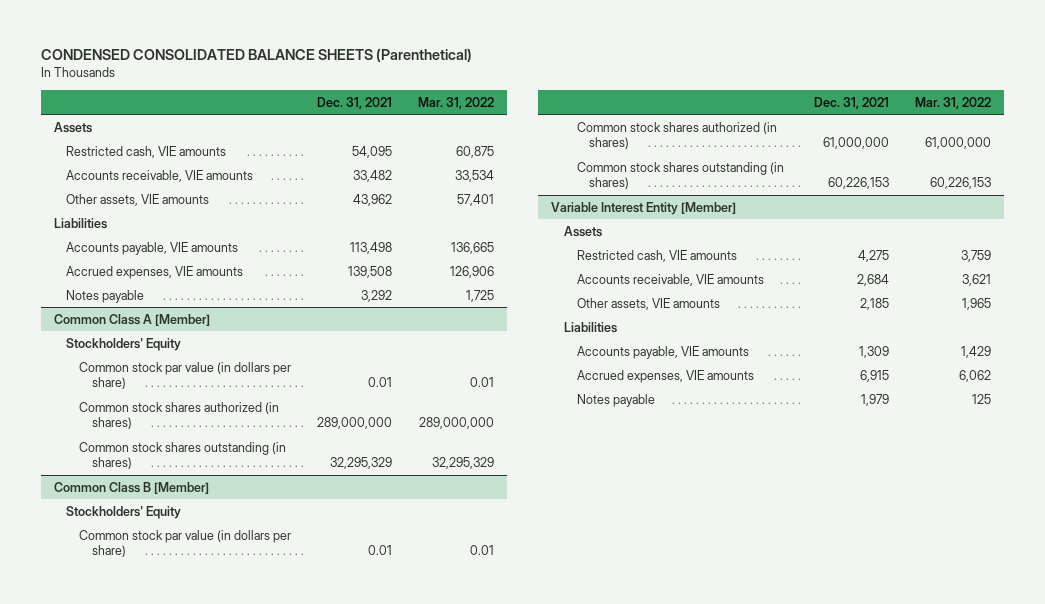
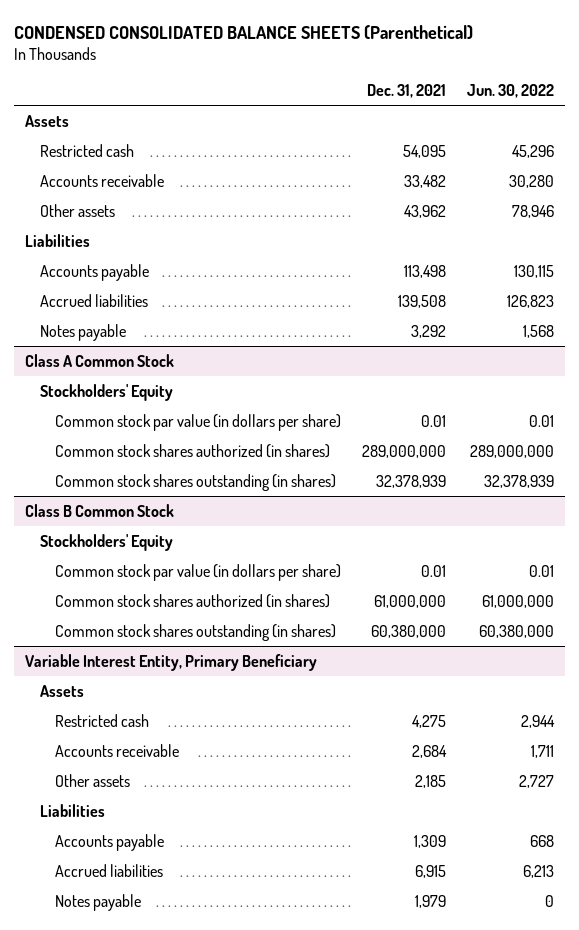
[417,96,494,109] Mar. 31, 2022 -> none
none -> [467,84,555,99] Jun. 30, 2022
[66,145,227,158] Restricted cash, VIE amounts -> [39,143,134,157] Restricted cash
[66,169,254,182] Accounts receivable, VIE amounts -> [39,173,164,187] Accounts receivable
[66,193,210,206] Other assets, VIE amounts -> [39,203,115,217] Other assets
[66,241,239,255] Accounts payable, VIE amounts -> [39,263,149,281] Accounts payable
[66,265,244,279] Accrued expenses, VIE amounts -> [39,293,148,307] Accrued liabilities
[53,313,210,326] Common Class A [Member] -> [24,353,174,367] Class A Common Stock
[329,457,392,470] 32,295,329 -> [375,474,446,488] 32,378,939
[53,481,209,494] Common Class B [Member] -> [24,503,174,517] Class B Common Stock
[828,177,890,190] 60,226,153 -> [370,624,446,638] 60,380,000
[551,201,737,215] Variable Interest Entity [Member] -> [24,653,317,671] Variable Interest Entity, Primary Beneficiary
[576,249,737,262] Restricted cash, VIE amounts -> [54,713,149,727] Restricted cash
[576,273,764,286] Accounts receivable, VIE amounts -> [54,743,179,757] Accounts receivable
[576,297,720,310] Other assets, VIE amounts -> [54,773,130,787] Other assets
[576,345,749,359] Accounts payable, VIE amounts -> [54,833,164,851] Accounts payable
[576,369,754,383] Accrued expenses, VIE amounts -> [54,863,163,877] Accrued liabilities

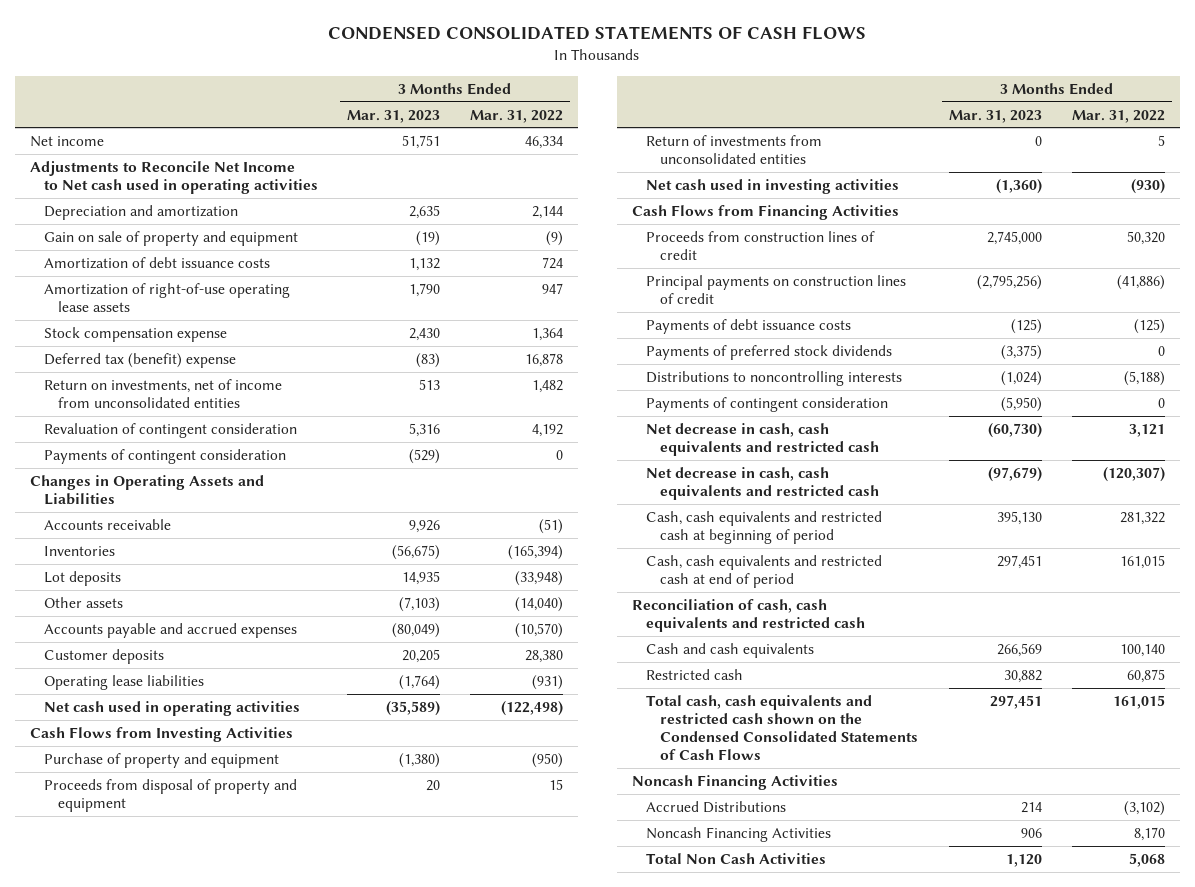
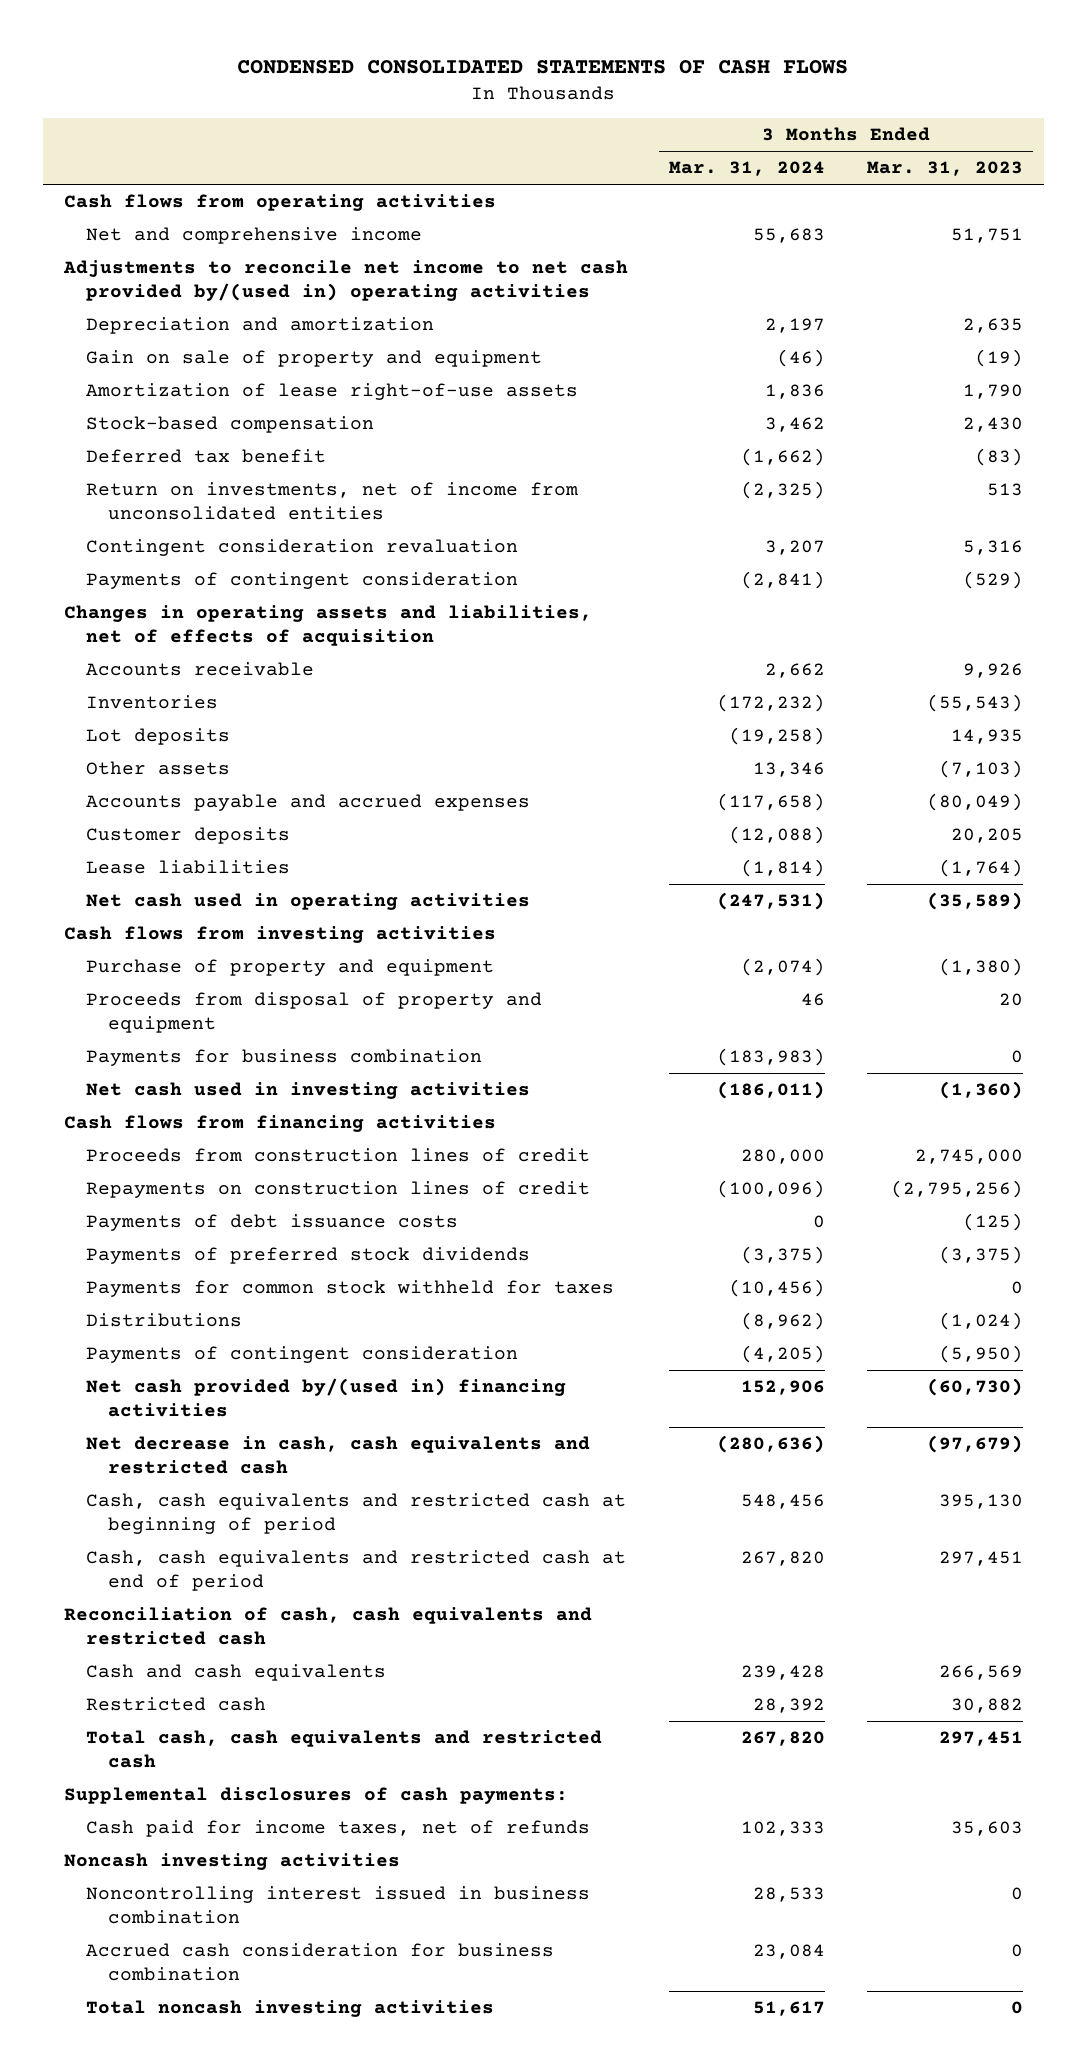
[469,109,563,123] Mar. 31, 2022 -> none
none -> [669,161,826,177] Mar. 31, 2024
none -> [63,194,496,212] Cash flows from operating activities
[29,135,104,147] Net income -> [85,227,422,245] Net and comprehensive income
[29,160,318,194] Adjustments to Reconcile Net Income to Net cash used in operating activities -> [62,260,628,302] Adjustments to reconcile net income to net cash provided by/(used in) operating activities
[43,256,270,269] Amortization of debt issuance costs -> none
[43,282,290,312] Amortization of right-of-use operating lease assets -> [85,383,578,401] Amortization of lease right-of-use assets
[43,326,227,342] Stock compensation expense -> [85,416,374,434] Stock-based compensation
[43,352,236,368] Deferred tax (benefit) expense -> [85,449,326,464] Deferred tax benefit
[43,422,297,438] Revaluation of contingent consideration -> [85,539,518,557] Contingent consideration revaluation
[29,474,264,505] Changes in Operating Assets and Liabilities -> [63,605,592,647] Changes in operating assets and liabilities, net of effects of acquisition
[392,544,441,560] (56,675) -> [927,694,1024,713] (55,543)
[43,674,204,690] Operating lease liabilities -> [85,860,290,875] Lease liabilities
[29,726,293,742] Cash Flows from Investing Activities -> [63,926,496,944] Cash flows from investing activities
[645,134,822,164] Return of investments from unconsolidated entities -> none
none -> [85,1049,482,1067] Payments for business combination
[631,204,899,220] Cash Flows from Financing Activities -> [63,1115,496,1133] Cash flows from financing activities
[645,274,906,304] Principal payments on construction lines of credit -> [85,1181,590,1199] Repayments on construction lines of credit
none -> [85,1280,614,1298] Payments for common stock withheld for taxes
[645,370,902,386] Distributions to noncontrolling interests -> [85,1313,242,1328] Distributions
[645,422,879,456] Net decrease in cash, cash equivalents and restricted cash -> [85,1378,566,1418] Net cash provided by/(used in) financing activities
[645,800,786,813] Accrued Distributions -> none
[645,826,831,842] Noncash Financing Activities -> none
[645,694,918,761] Total cash, cash equivalents and restricted cash shown on the Condensed Consolidated Statements of Cash Flows -> [85,1730,602,1769] Total cash, cash equivalents and restricted cash
none -> [63,1787,568,1805] Supplemental disclosures of cash payments:
none -> [85,1820,590,1838] Cash paid for income taxes, net of refunds
[631,774,838,790] Noncash Financing Activities -> [63,1853,400,1871] Noncash investing activities
none -> [85,1886,590,1925] Noncontrolling interest issued in business combination
none -> [85,1943,554,1982] Accrued cash consideration for business combination
[645,852,826,864] Total Non Cash Activities -> [85,2000,494,2018] Total noncash investing activities
[1006,853,1043,867] 1,120 -> [1011,2001,1024,2015] 0

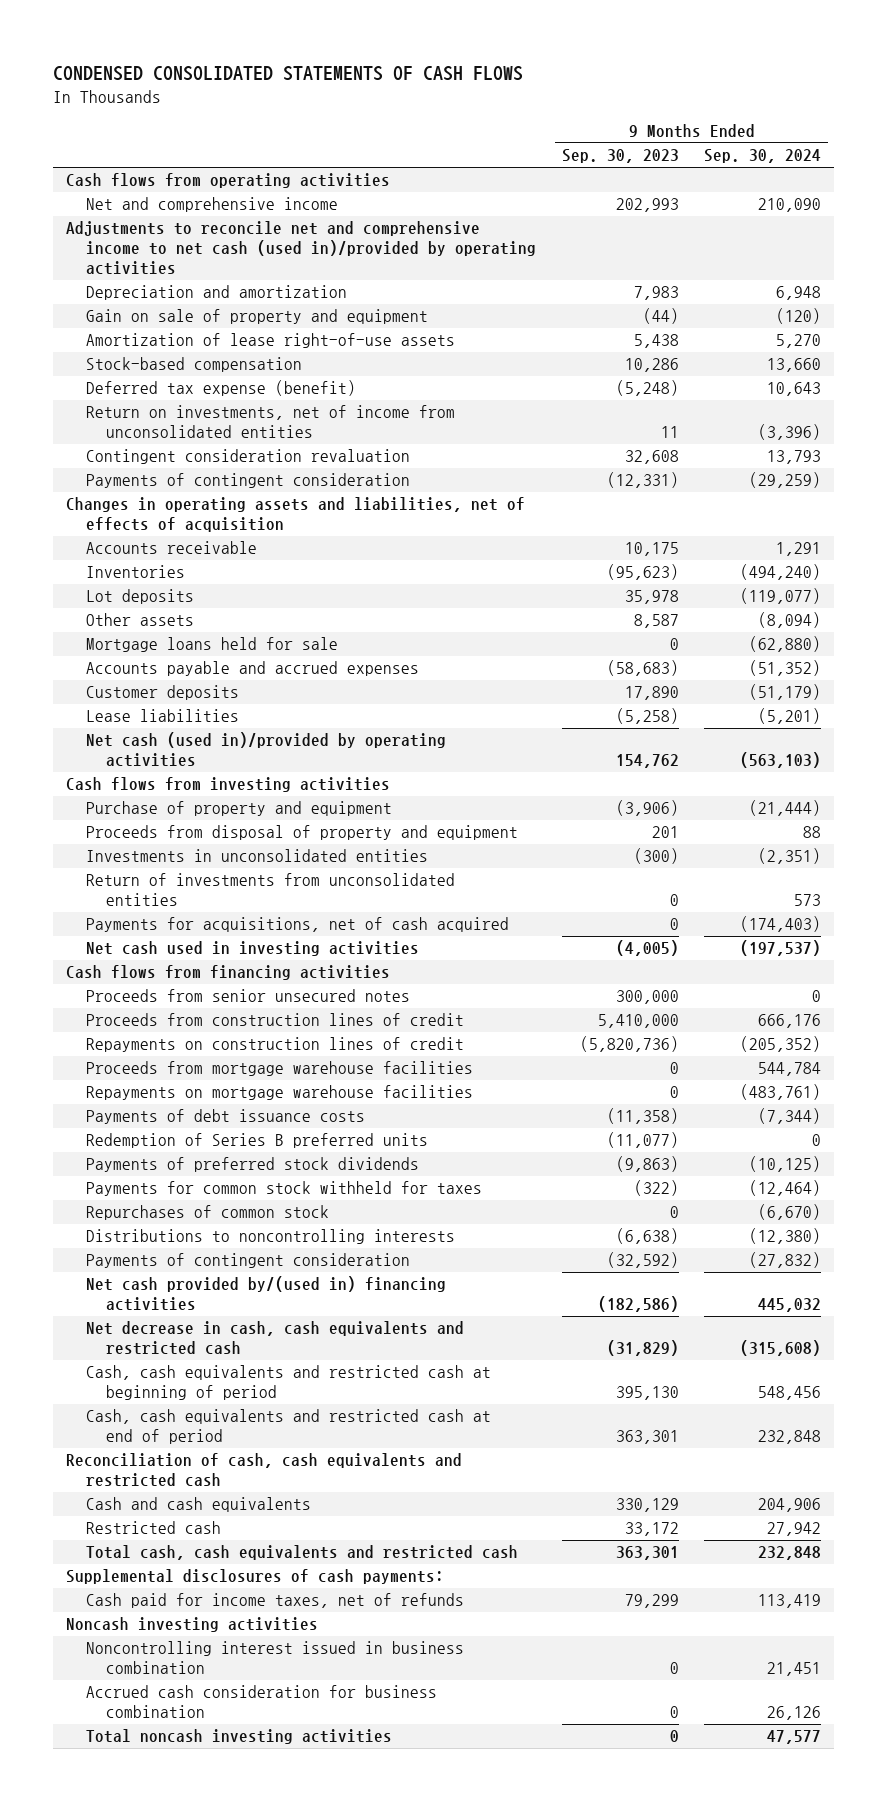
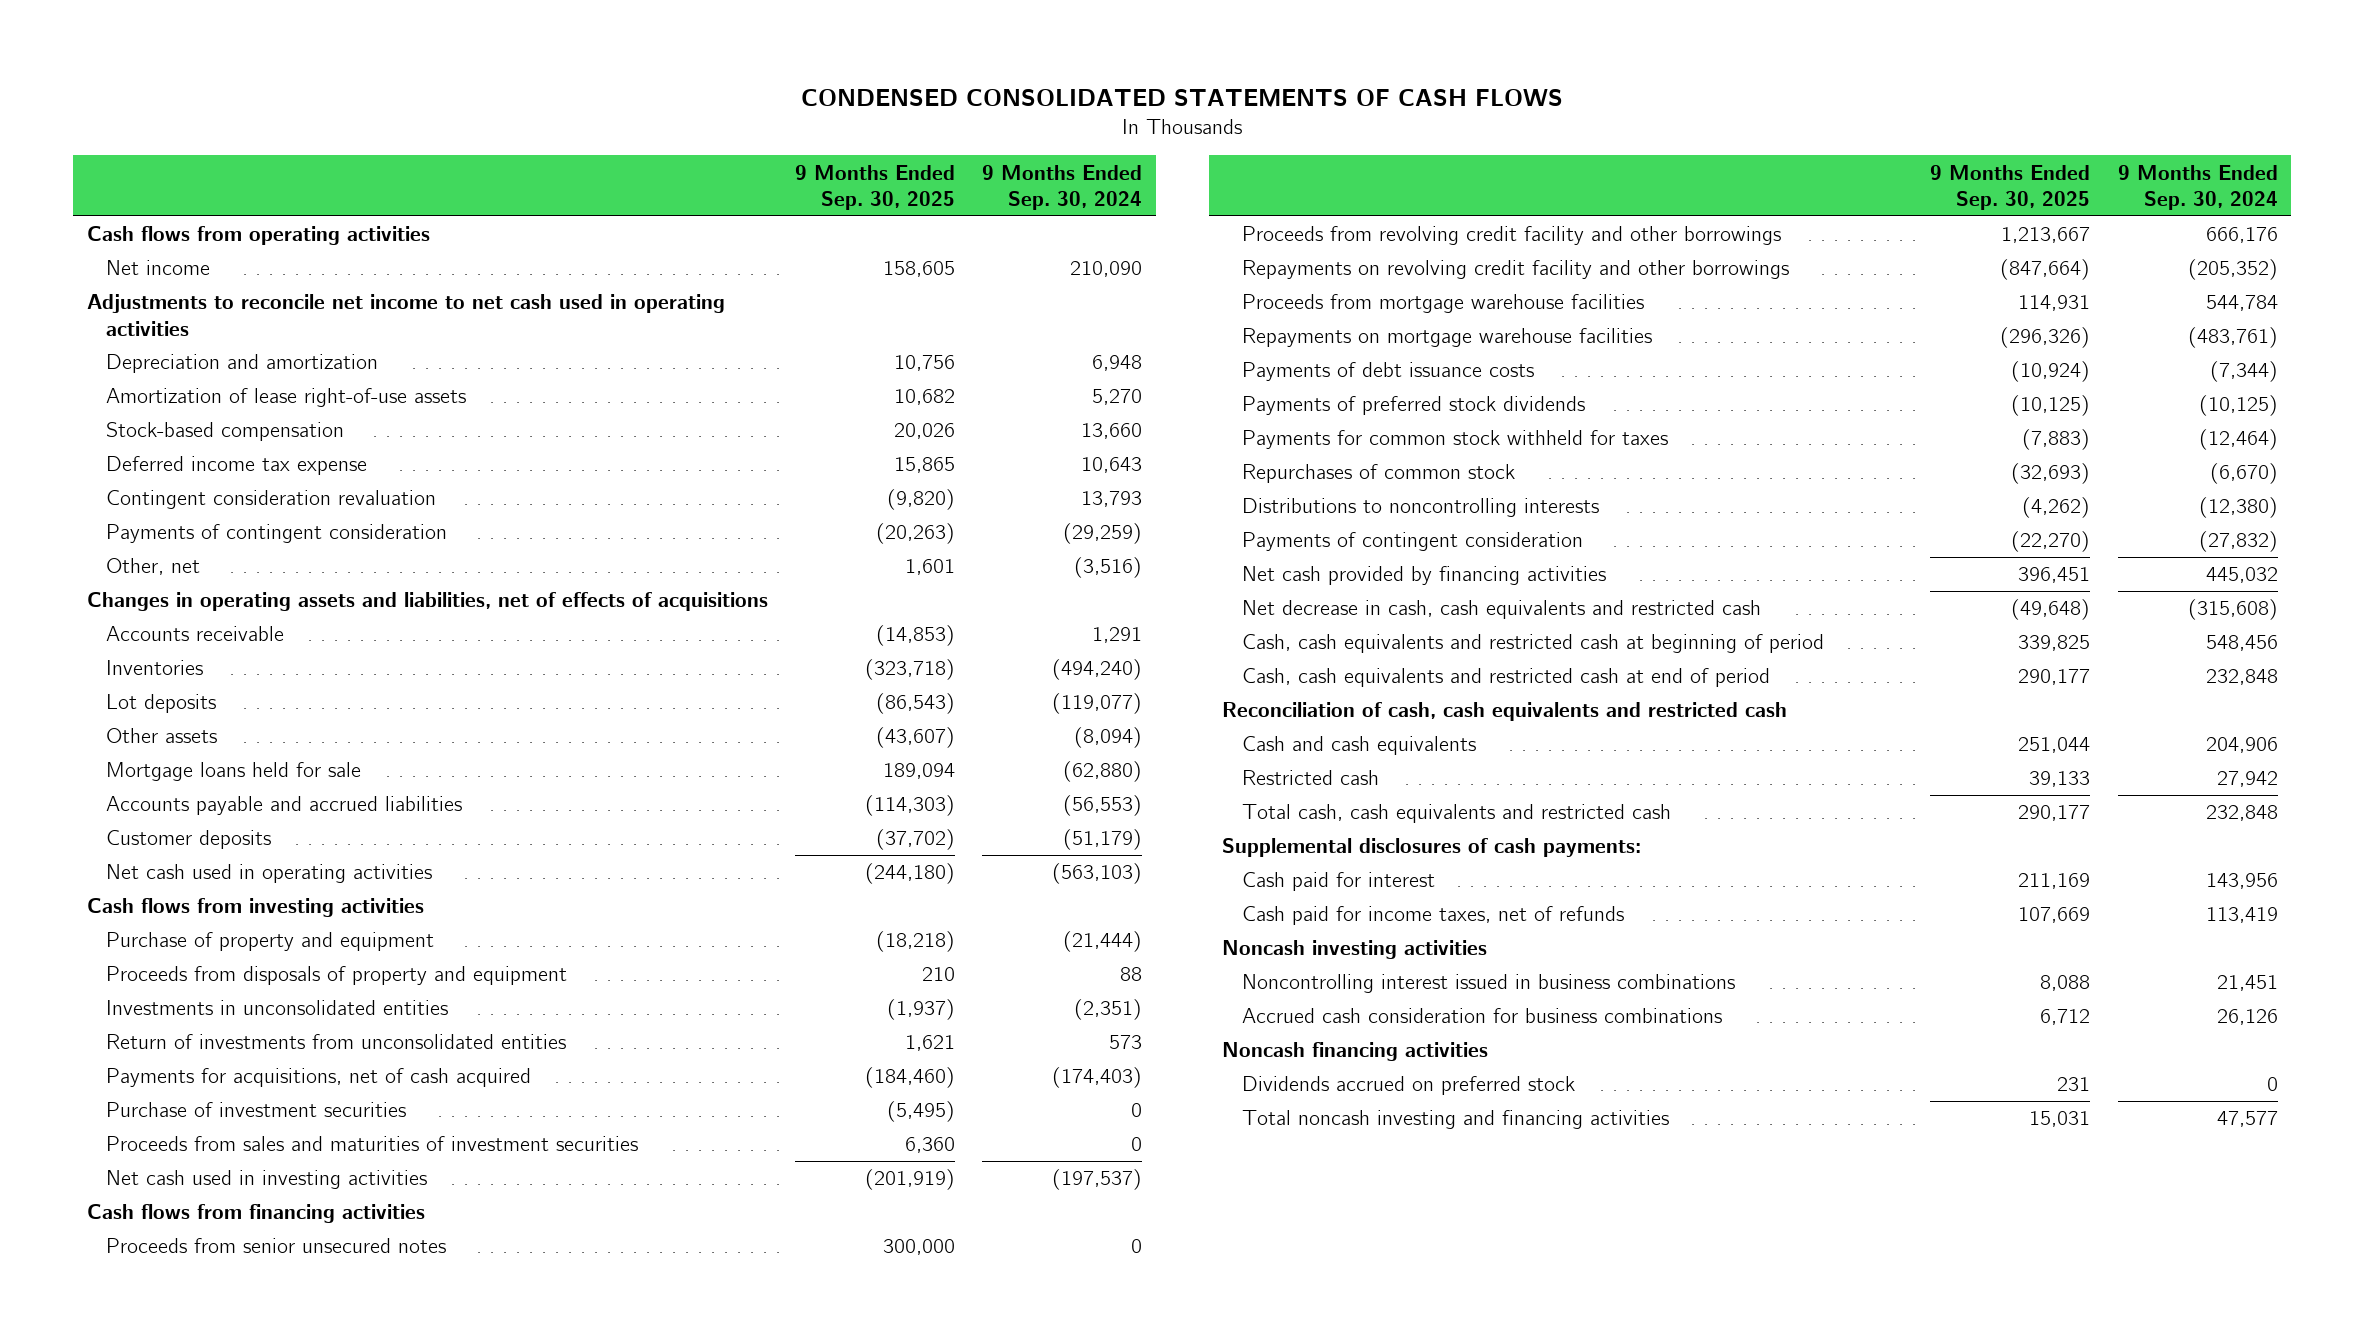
[561,149,679,164] Sep. 30, 2023 -> none
none -> [794,164,955,210] 9 Months Ended Sep. 30, 2025
[85,197,338,213] Net and comprehensive income -> [106,260,211,276] Net income
[66,221,536,276] Adjustments to reconcile net and comprehensive income to net cash (used in)/provided by operating activities -> [86,294,725,336] Adjustments to reconcile net income to net cash used in operating activities
[85,309,428,325] Gain on sale of property and equipment -> none
[85,405,455,439] Return on investments, net of income from unconsolidated entities -> none
[85,380,356,397] Deferred tax expense (benefit) -> [106,456,368,476] Deferred income tax expense
none -> [106,558,201,576] Other, net
[66,497,526,533] Changes in operating assets and liabilities, net of effects of acquisition -> [86,592,768,612] Changes in operating assets and liabilities, net of effects of acquisitions
[85,661,419,677] Accounts payable and accrued expenses -> [106,796,463,816] Accounts payable and accrued liabilities
[749,660,822,677] (51,352) -> [1063,795,1143,817] (56,553)
[85,709,239,723] Lease liabilities -> none
[85,732,446,768] Net cash (used in)/provided by operating activities -> [106,864,433,884] Net cash used in operating activities
[85,825,518,841] Proceeds from disposal of property and equipment -> [106,966,568,986] Proceeds from disposals of property and equipment
none -> [106,1102,407,1118] Purchase of investment securities
none -> [106,1136,639,1152] Proceeds from sales and maturities of investment securities
[85,1013,464,1027] Proceeds from construction lines of credit -> [1241,226,1781,246] Proceeds from revolving credit facility and other borrowings
[85,1037,464,1053] Repayments on construction lines of credit -> [1241,260,1789,280] Repayments on revolving credit facility and other borrowings
[85,1133,428,1149] Redemption of Series B preferred units -> none
[85,1276,446,1312] Net cash provided by/(used in) financing activities -> [1241,566,1606,586] Net cash provided by financing activities
none -> [1241,872,1435,892] Cash paid for interest
[85,1641,464,1675] Noncontrolling interest issued in business combination -> [1241,974,1735,994] Noncontrolling interest issued in business combinations
[85,1685,437,1719] Accrued cash consideration for business combination -> [1241,1008,1722,1024] Accrued cash consideration for business combinations
none -> [1222,1042,1489,1062] Noncash financing activities
none -> [1241,1076,1575,1096] Dividends accrued on preferred stock
[85,1729,392,1745] Total noncash investing activities -> [1241,1110,1669,1130] Total noncash investing and financing activities

